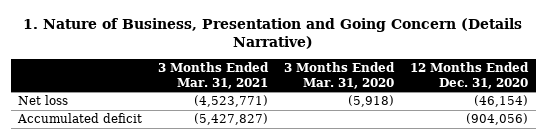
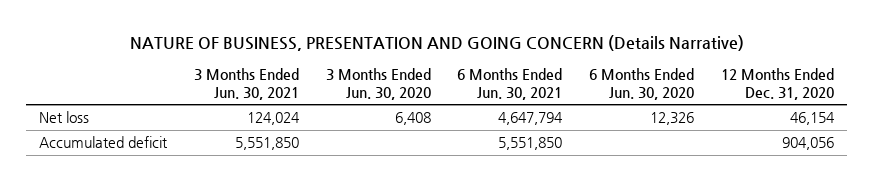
[23,17,523,49] 1. Nature of Business, Presentation and Going Concern (Details Narrative) -> [129,35,744,52] NATURE OF BUSINESS, PRESENTATION AND GOING CONCERN (Details Narrative)
[158,61,270,89] 3 Months Ended Mar. 31, 2021 -> none
[283,61,395,89] 3 Months Ended Mar. 31, 2020 -> none
none -> [194,68,300,100] 3 Months Ended Jun. 30, 2021
none -> [325,68,431,100] 3 Months Ended Jun. 30, 2020
none -> [457,68,563,100] 6 Months Ended Jun. 30, 2021
none -> [589,68,695,100] 6 Months Ended Jun. 30, 2020
[473,95,528,108] (46,154) -> [789,112,835,126] 46,154
[465,113,528,126] (904,056) -> [781,137,834,151] 904,056

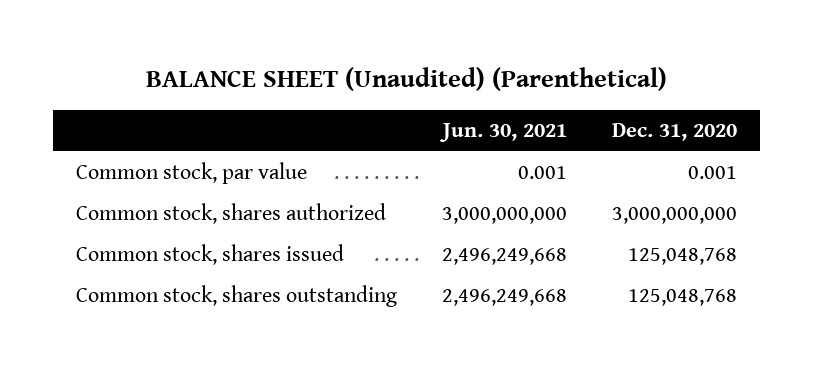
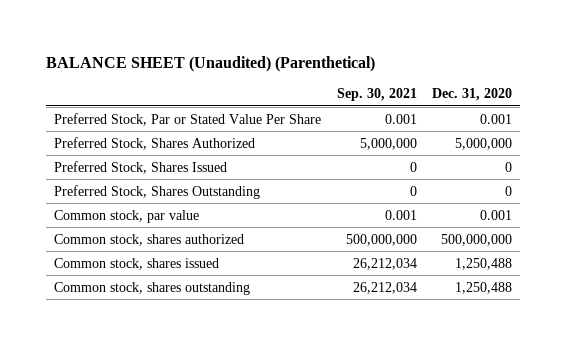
[439,123,568,143] Jun. 30, 2021 -> none
none -> [336,88,417,102] Sep. 30, 2021
none -> [54,112,322,126] Preferred Stock, Par or Stated Value Per Share
none -> [54,136,256,150] Preferred Stock, Shares Authorized
none -> [54,160,228,174] Preferred Stock, Shares Issued
none -> [54,184,261,199] Preferred Stock, Shares Outstanding
[612,207,738,225] 3,000,000,000 -> [441,233,513,246] 500,000,000
[628,248,738,266] 125,048,768 -> [455,257,513,270] 1,250,488
[628,289,738,307] 125,048,768 -> [455,281,513,294] 1,250,488

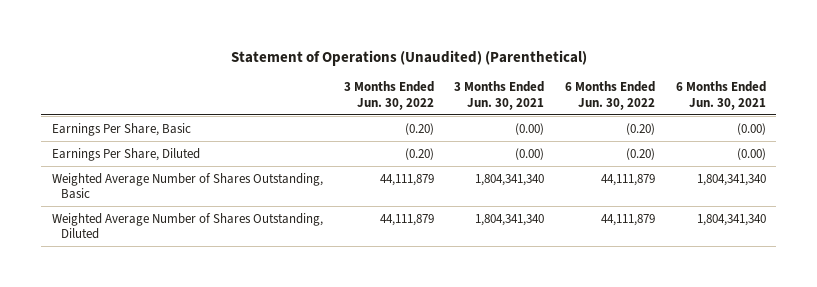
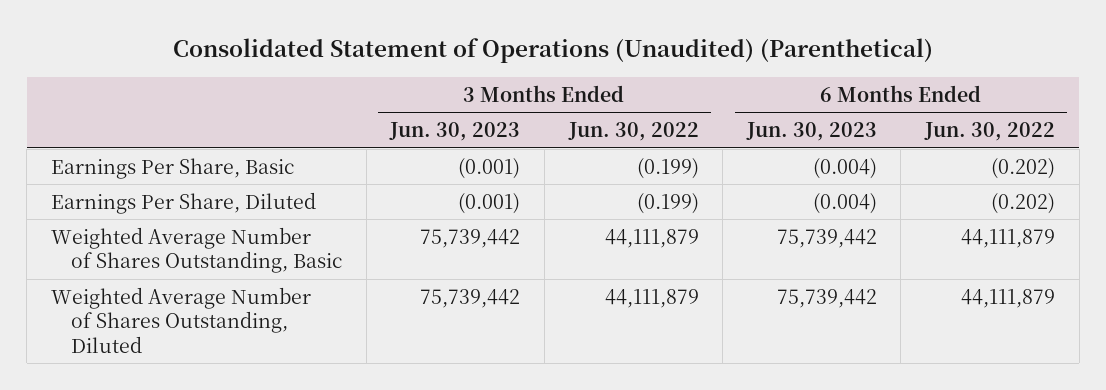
[230,49,587,66] Statement of Operations (Unaudited) (Parenthetical) -> [173,38,934,64] Consolidated Statement of Operations (Unaudited) (Parenthetical)
[454,81,545,110] 3 Months Ended Jun. 30, 2021 -> none
[675,81,766,110] 6 Months Ended Jun. 30, 2021 -> none
none -> [389,122,521,142] Jun. 30, 2023
none -> [745,122,877,142] Jun. 30, 2023
[404,122,434,135] (0.20) -> [636,157,699,179] (0.199)
[625,122,655,135] (0.20) -> [991,157,1056,179] (0.202)
[404,147,434,160] (0.20) -> [636,192,699,214] (0.199)
[625,147,655,160] (0.20) -> [991,192,1056,214] (0.202)

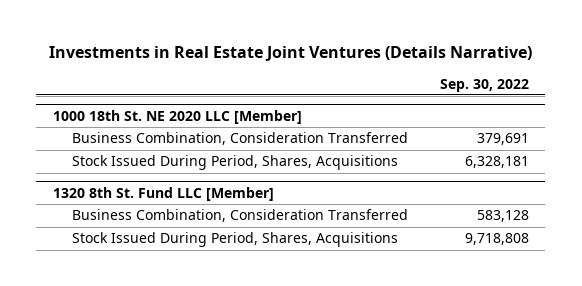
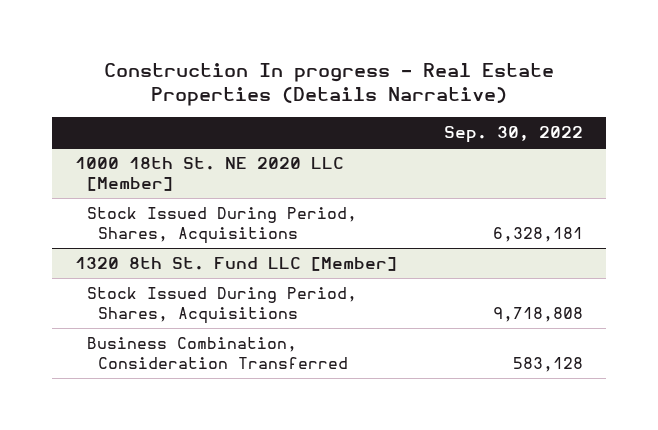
[48,46,532,62] Investments in Real Estate Joint Ventures (Details Narrative) -> [103,62,554,107] Construction In progress - Real Estate Properties (Details Narrative)
[71,132,408,146] Business Combination, Consideration Transferred -> none
[71,209,408,223] Business Combination, Consideration Transferred -> [86,337,349,369] Business Combination, Consideration Transferred

